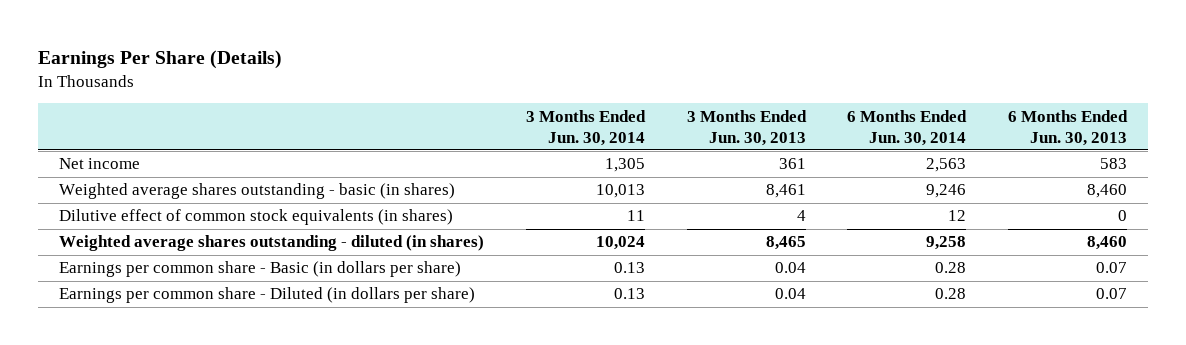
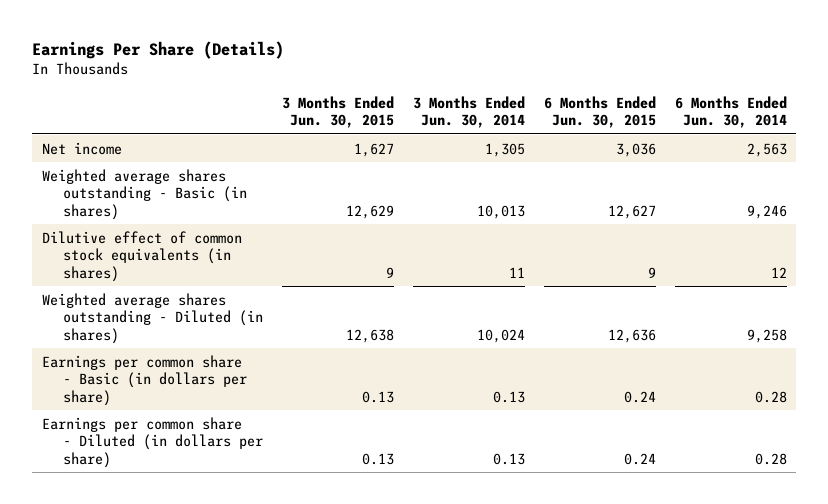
[686,109,807,146] 3 Months Ended Jun. 30, 2013 -> none
[1008,109,1129,146] 6 Months Ended Jun. 30, 2013 -> none
none -> [281,95,394,128] 3 Months Ended Jun. 30, 2015
none -> [543,95,656,128] 6 Months Ended Jun. 30, 2015
[58,183,455,200] Weighted average shares outstanding - basic (in shares) -> [41,168,247,220] Weighted average shares outstanding - Basic (in shares)
[58,235,484,252] Weighted average shares outstanding - diluted (in shares) -> [41,292,263,344] Weighted average shares outstanding - Diluted (in shares)

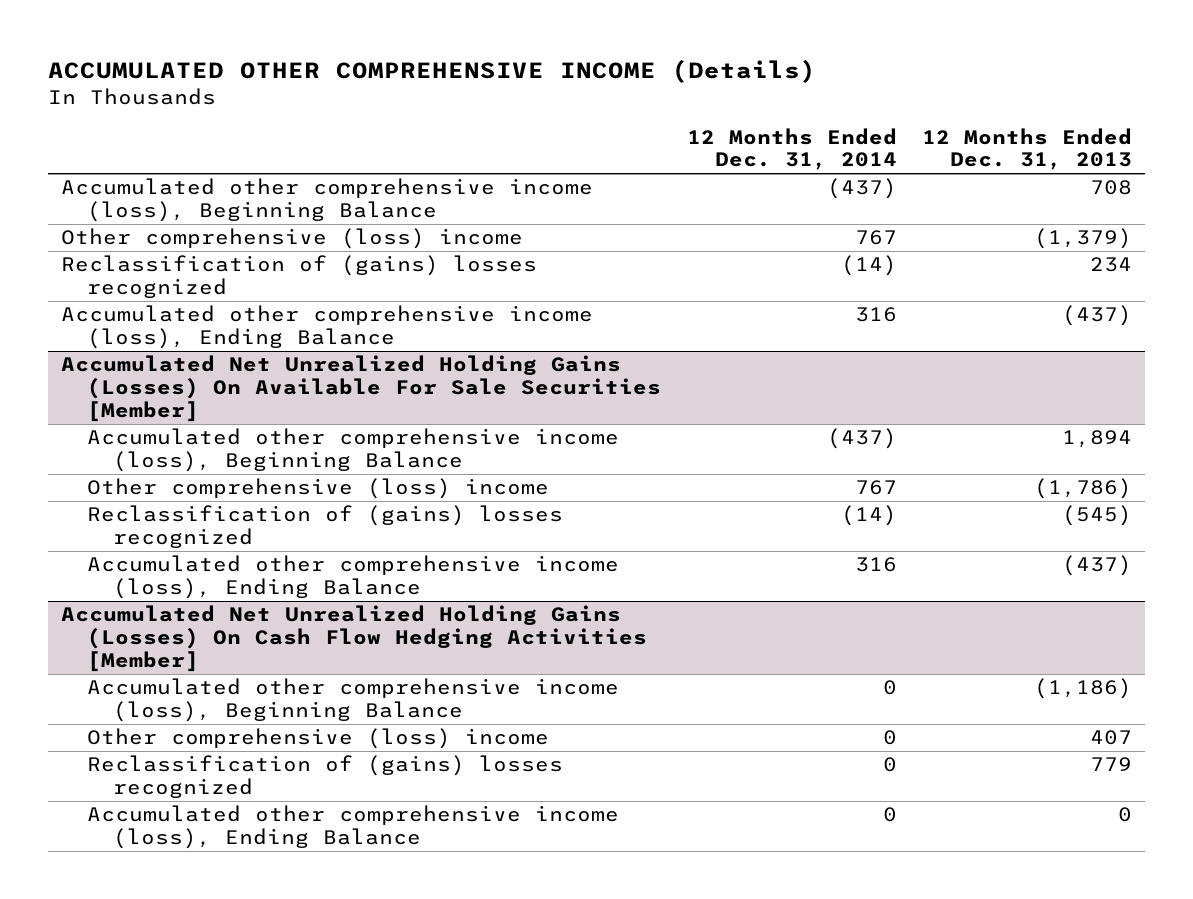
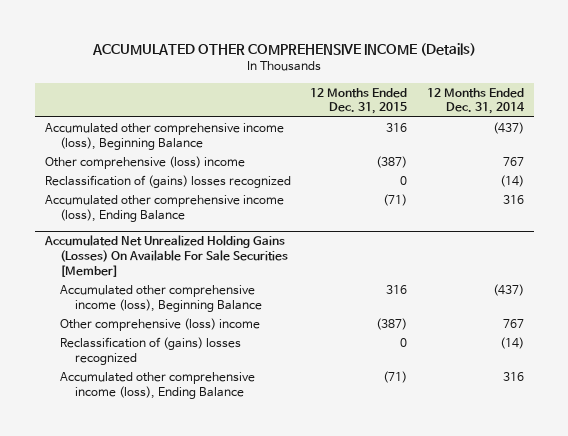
[922,127,1133,171] 12 Months Ended Dec. 31, 2013 -> none
none -> [310,87,408,115] 12 Months Ended Dec. 31, 2015
[60,605,647,672] Accumulated Net Unrealized Holding Gains (Losses) On Cash Flow Hedging Activities [Member] -> none
[86,678,619,723] Accumulated other comprehensive income (loss), Beginning Balance -> none
[86,728,549,750] Other comprehensive (loss) income -> none
[86,755,563,799] Reclassification of (gains) losses recognized -> none
[86,805,619,850] Accumulated other comprehensive income (loss), Ending Balance -> none

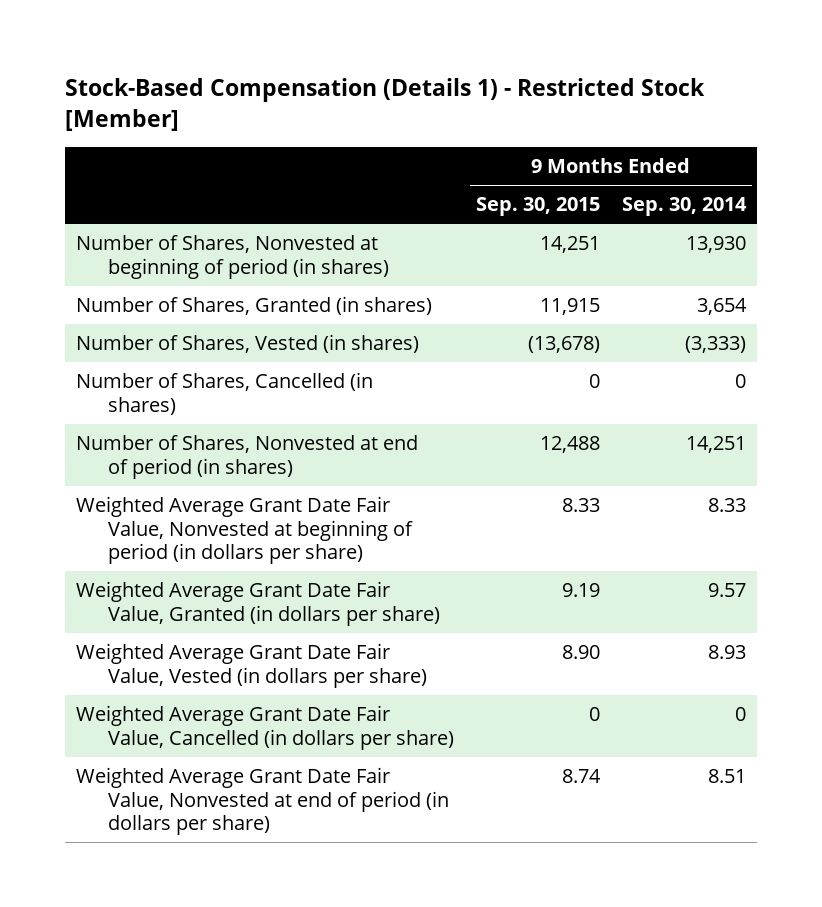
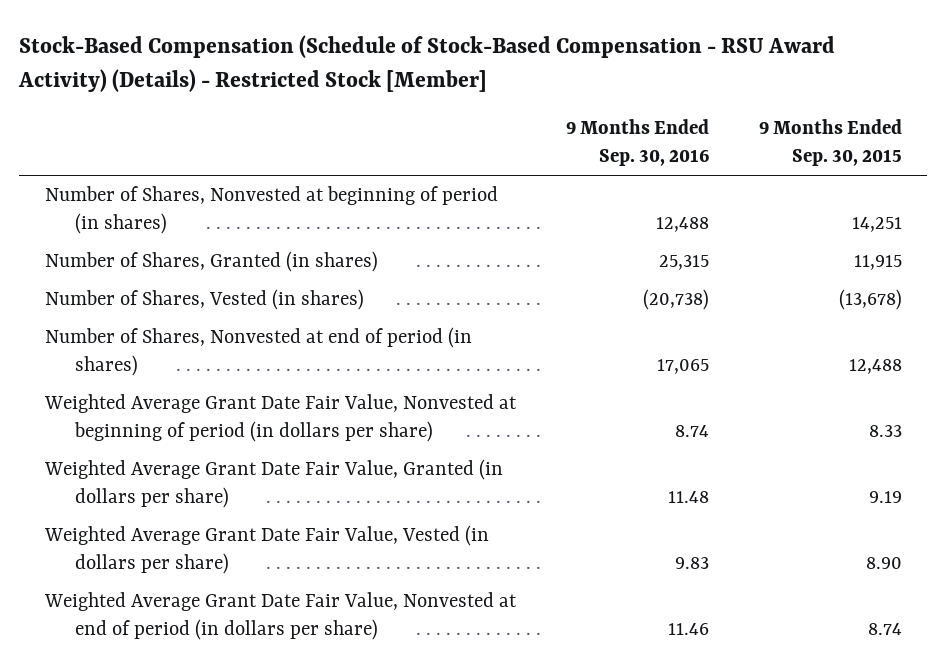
[64,77,705,132] Stock-Based Compensation (Details 1) - Restricted Stock [Member] -> [18,35,836,92] Stock-Based Compensation (Schedule of Stock-Based Compensation - RSU Award Activity) (Details) - Restricted Stock [Member]
[622,197,748,217] Sep. 30, 2014 -> none
none -> [565,118,709,167] 9 Months Ended Sep. 30, 2016
[75,372,373,415] Number of Shares, Cancelled (in shares) -> none
[75,705,454,750] Weighted Average Grant Date Fair Value, Cancelled (in dollars per share) -> none

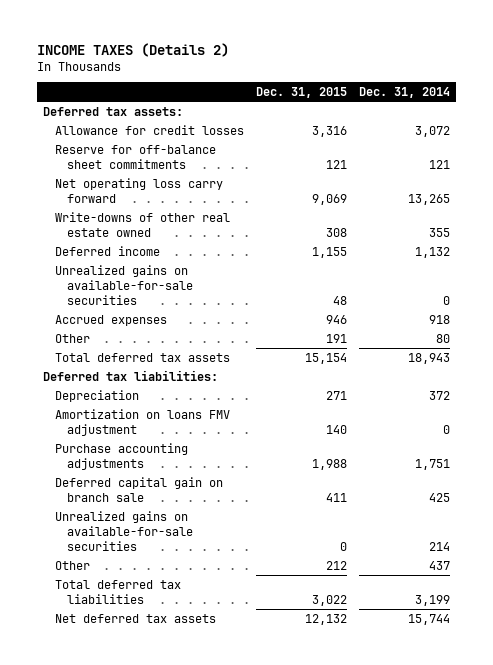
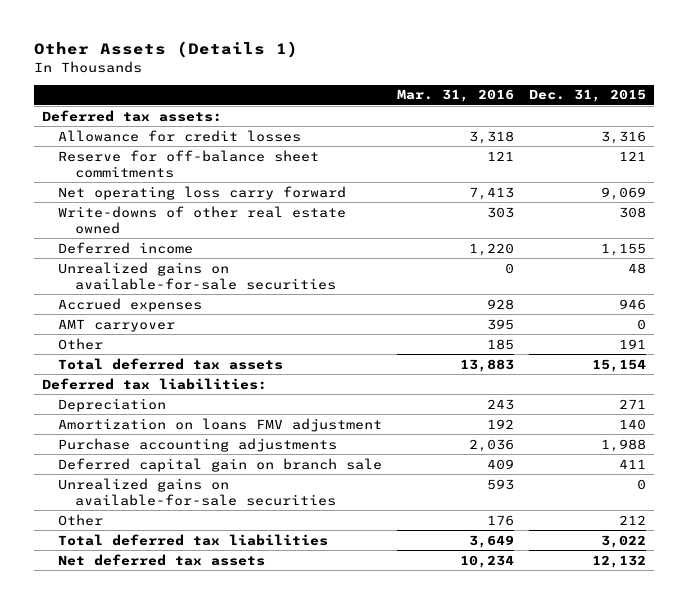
[36,42,229,57] INCOME TAXES (Details 2) -> [34,41,299,59] Other Assets (Details 1)
[358,87,450,99] Dec. 31, 2014 -> none
none -> [397,89,515,103] Mar. 31, 2016
none -> [58,318,176,332] AMT carryover

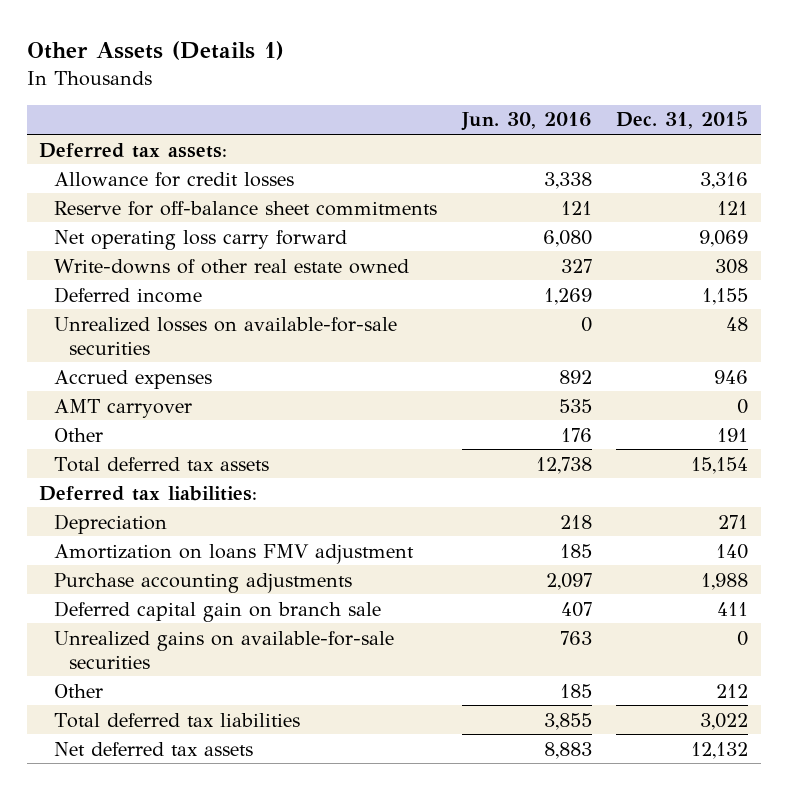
[397,89,515,103] Mar. 31, 2016 -> none
none -> [460,112,592,132] Jun. 30, 2016
[58,261,336,290] Unrealized gains on available-for-sale securities -> [54,316,398,355] Unrealized losses on available-for-sale securities

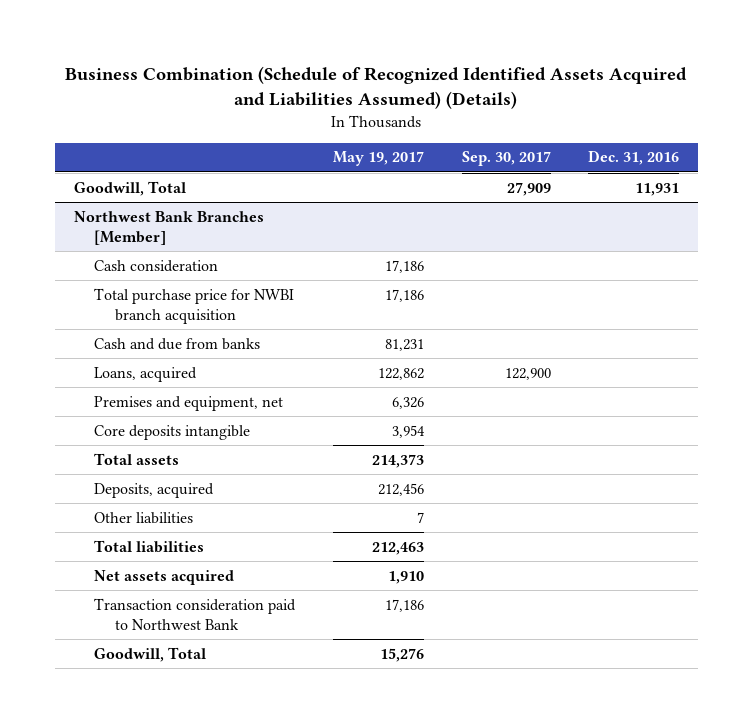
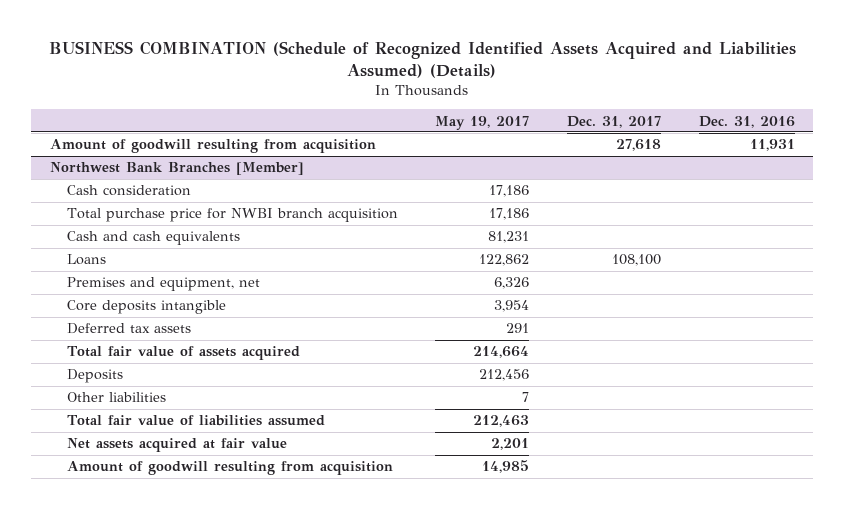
[65,65,688,109] Business Combination (Schedule of Recognized Identified Assets Acquired and Liabilities Assumed) (Details) -> [49,40,797,78] BUSINESS COMBINATION (Schedule of Recognized Identified Assets Acquired and Liabilities Assumed) (Details)
[461,151,551,167] Sep. 30, 2017 -> none
none -> [566,115,661,128] Dec. 31, 2017
[73,180,186,196] Goodwill, Total -> [50,139,377,154] Amount of goodwill resulting from acquisition
[94,337,261,350] Cash and due from banks -> [66,231,240,246] Cash and cash equivalents
[94,366,198,382] Loans, acquired -> [66,254,106,266] Loans
none -> [66,323,191,335] Deferred tax assets
[94,452,180,465] Total assets -> [66,346,300,361] Total fair value of assets acquired
[371,453,424,468] 214,373 -> [473,346,530,359] 214,664
[94,482,215,498] Deposits, acquired -> [66,369,123,384] Deposits
[94,597,297,630] Transaction consideration paid to Northwest Bank -> none
[94,646,207,662] Goodwill, Total -> none
[94,539,205,553] Total liabilities -> [66,415,325,427] Total fair value of liabilities assumed
[94,569,235,585] Net assets acquired -> [66,438,287,453] Net assets acquired at fair value
[387,570,424,584] 1,910 -> [491,438,530,451] 2,201
none -> [66,461,393,476] Amount of goodwill resulting from acquisition

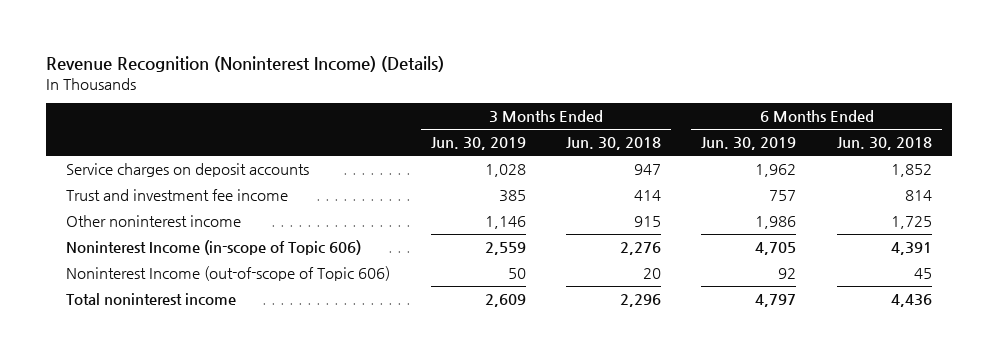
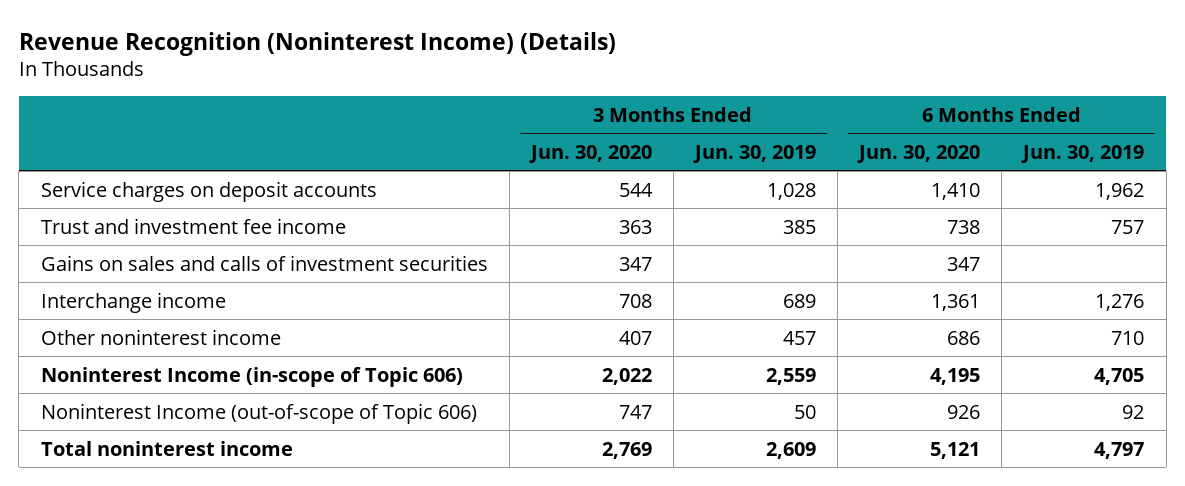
[566,137,662,151] Jun. 30, 2018 -> none
[836,137,932,151] Jun. 30, 2018 -> none
none -> [528,144,652,163] Jun. 30, 2020
none -> [857,144,981,163] Jun. 30, 2020
none -> [40,254,488,271] Gains on sales and calls of investment securities
none -> [40,291,226,313] Interchange income
[484,216,526,230] 1,146 -> [783,330,817,345] 457
[755,216,797,230] 1,986 -> [1111,330,1145,345] 710

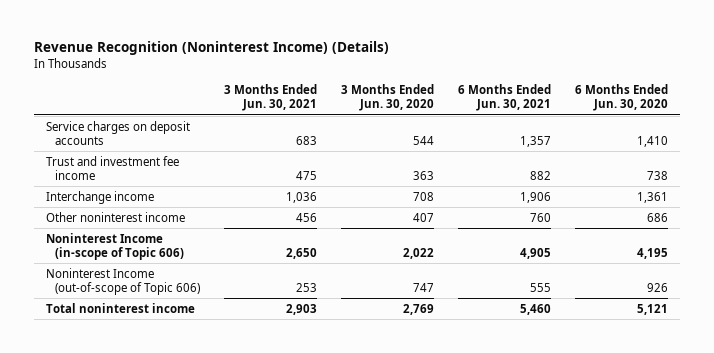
[693,144,817,163] Jun. 30, 2019 -> none
[1021,144,1145,163] Jun. 30, 2019 -> none
none -> [224,84,318,112] 3 Months Ended Jun. 30, 2021
none -> [458,84,552,112] 6 Months Ended Jun. 30, 2021
[40,254,488,271] Gains on sales and calls of investment securities -> none

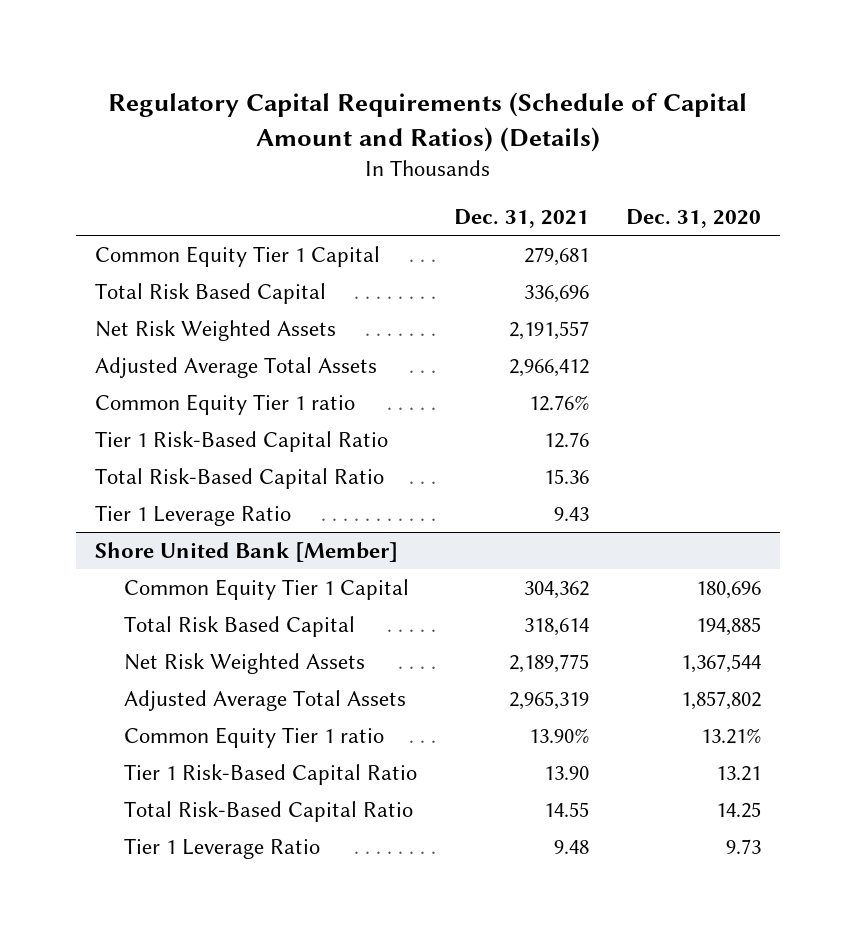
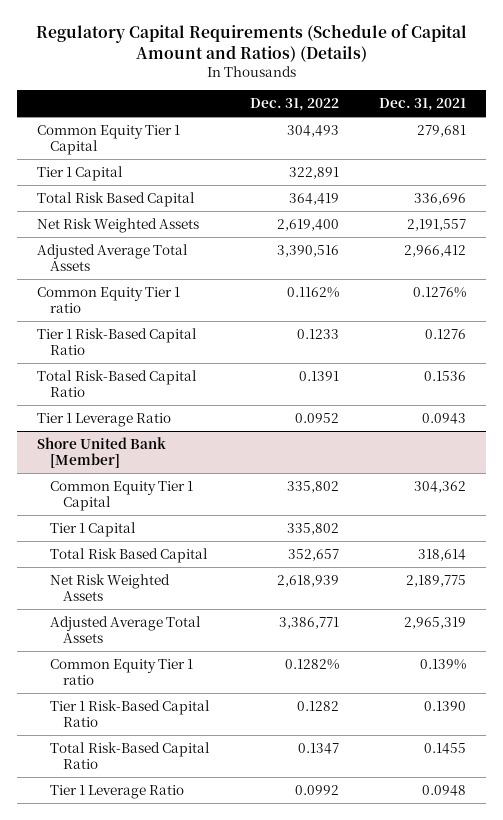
[626,209,762,229] Dec. 31, 2020 -> none
none -> [250,98,340,112] Dec. 31, 2022
none -> [36,165,123,181] Tier 1 Capital
[529,394,590,411] 12.76% -> [413,286,467,298] 0.1276%
[544,431,590,448] 12.76 -> [425,328,467,339] 0.1276
[544,468,590,484] 15.36 -> [424,370,467,381] 0.1536
[554,506,590,521] 9.43 -> [422,412,467,424] 0.0943
none -> [49,521,136,537] Tier 1 Capital
[529,727,590,743] 13.90% -> [420,658,467,670] 0.139%
[544,765,590,780] 13.90 -> [424,700,467,711] 0.1390
[544,801,590,817] 14.55 -> [424,742,467,754] 0.1455
[554,839,590,854] 9.48 -> [422,784,467,796] 0.0948

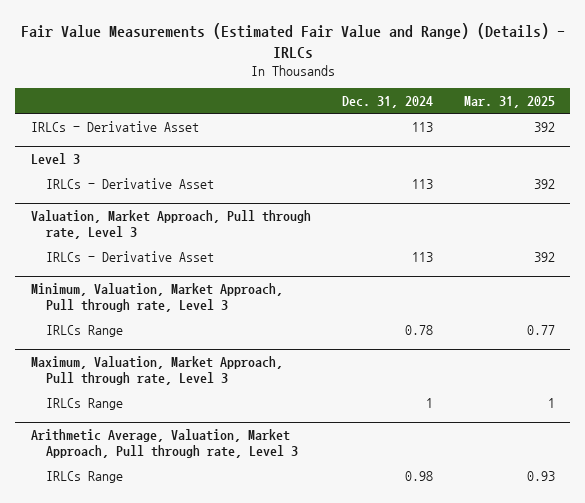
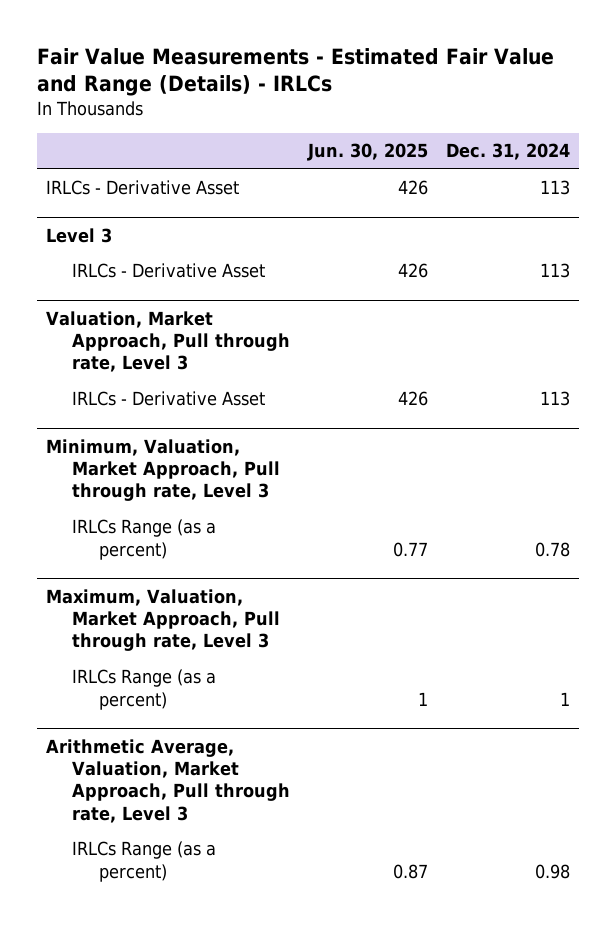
[20,22,565,58] Fair Value Measurements (Estimated Fair Value and Range) (Details) - IRLCs -> [36,48,554,97] Fair Value Measurements - Estimated Fair Value and Range (Details) - IRLCs
[463,95,555,108] Mar. 31, 2025 -> none
none -> [307,143,429,162] Jun. 30, 2025
[45,324,123,337] IRLCs Range -> [72,519,217,560] IRLCs Range (as a percent)
[45,397,123,410] IRLCs Range -> [72,669,217,710] IRLCs Range (as a percent)
[45,470,123,483] IRLCs Range -> [72,841,217,882] IRLCs Range (as a percent)

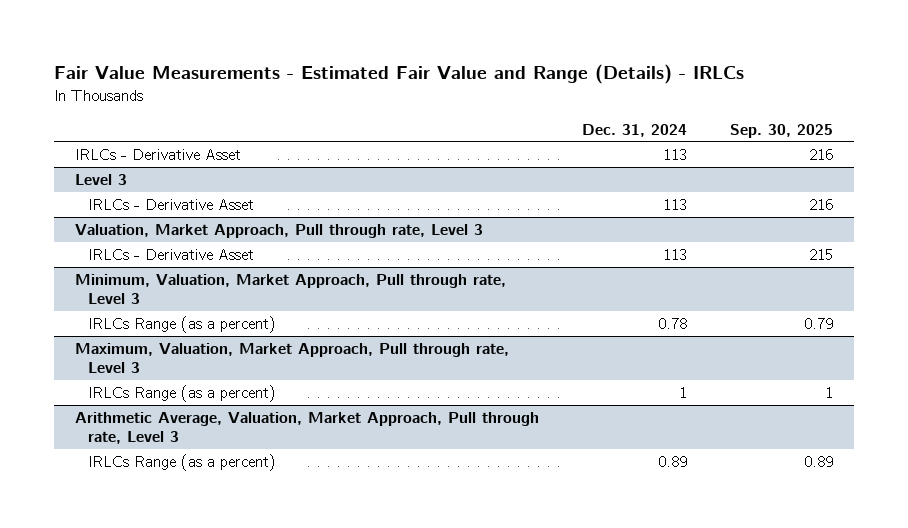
[307,143,429,162] Jun. 30, 2025 -> none
none -> [729,123,833,138] Sep. 30, 2025
[534,863,570,879] 0.98 -> [658,455,688,467] 0.89

